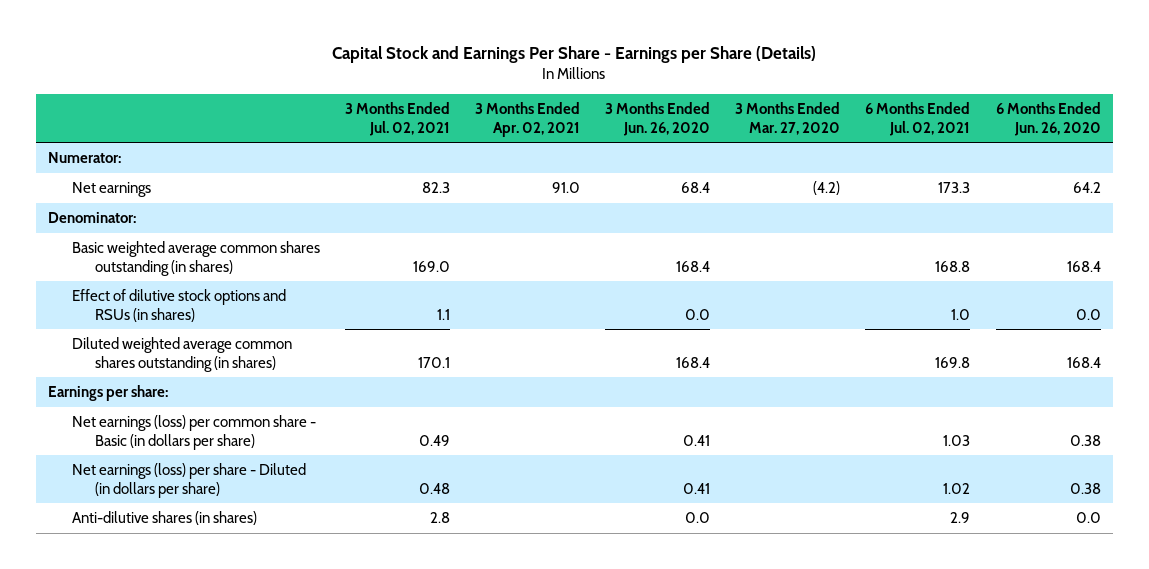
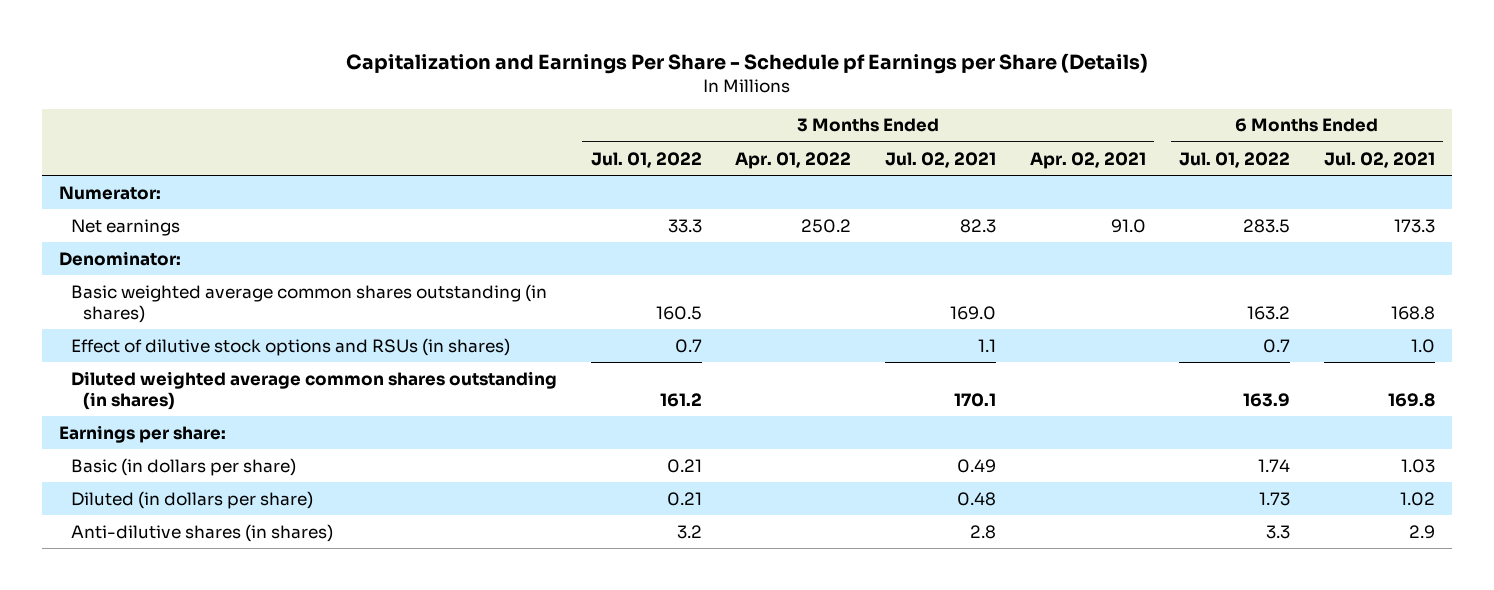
[332,46,817,64] Capital Stock and Earnings Per Share - Earnings per Share (Details) -> [345,52,1148,74] Capitalization and Earnings Per Share - Schedule pf Earnings per Share (Details)
[605,102,711,136] 3 Months Ended Jun. 26, 2020 -> none
[735,102,841,135] 3 Months Ended Mar. 27, 2020 -> none
[995,102,1101,136] 6 Months Ended Jun. 26, 2020 -> none
none -> [590,151,702,168] Jul. 01, 2022
none -> [735,151,852,169] Apr. 01, 2022
none -> [1179,151,1291,168] Jul. 01, 2022
[71,415,316,450] Net earnings (loss) per common share - Basic (in dollars per share) -> [71,457,297,476] Basic (in dollars per share)
[71,463,306,498] Net earnings (loss) per share - Diluted (in dollars per share) -> [71,490,314,509] Diluted (in dollars per share)

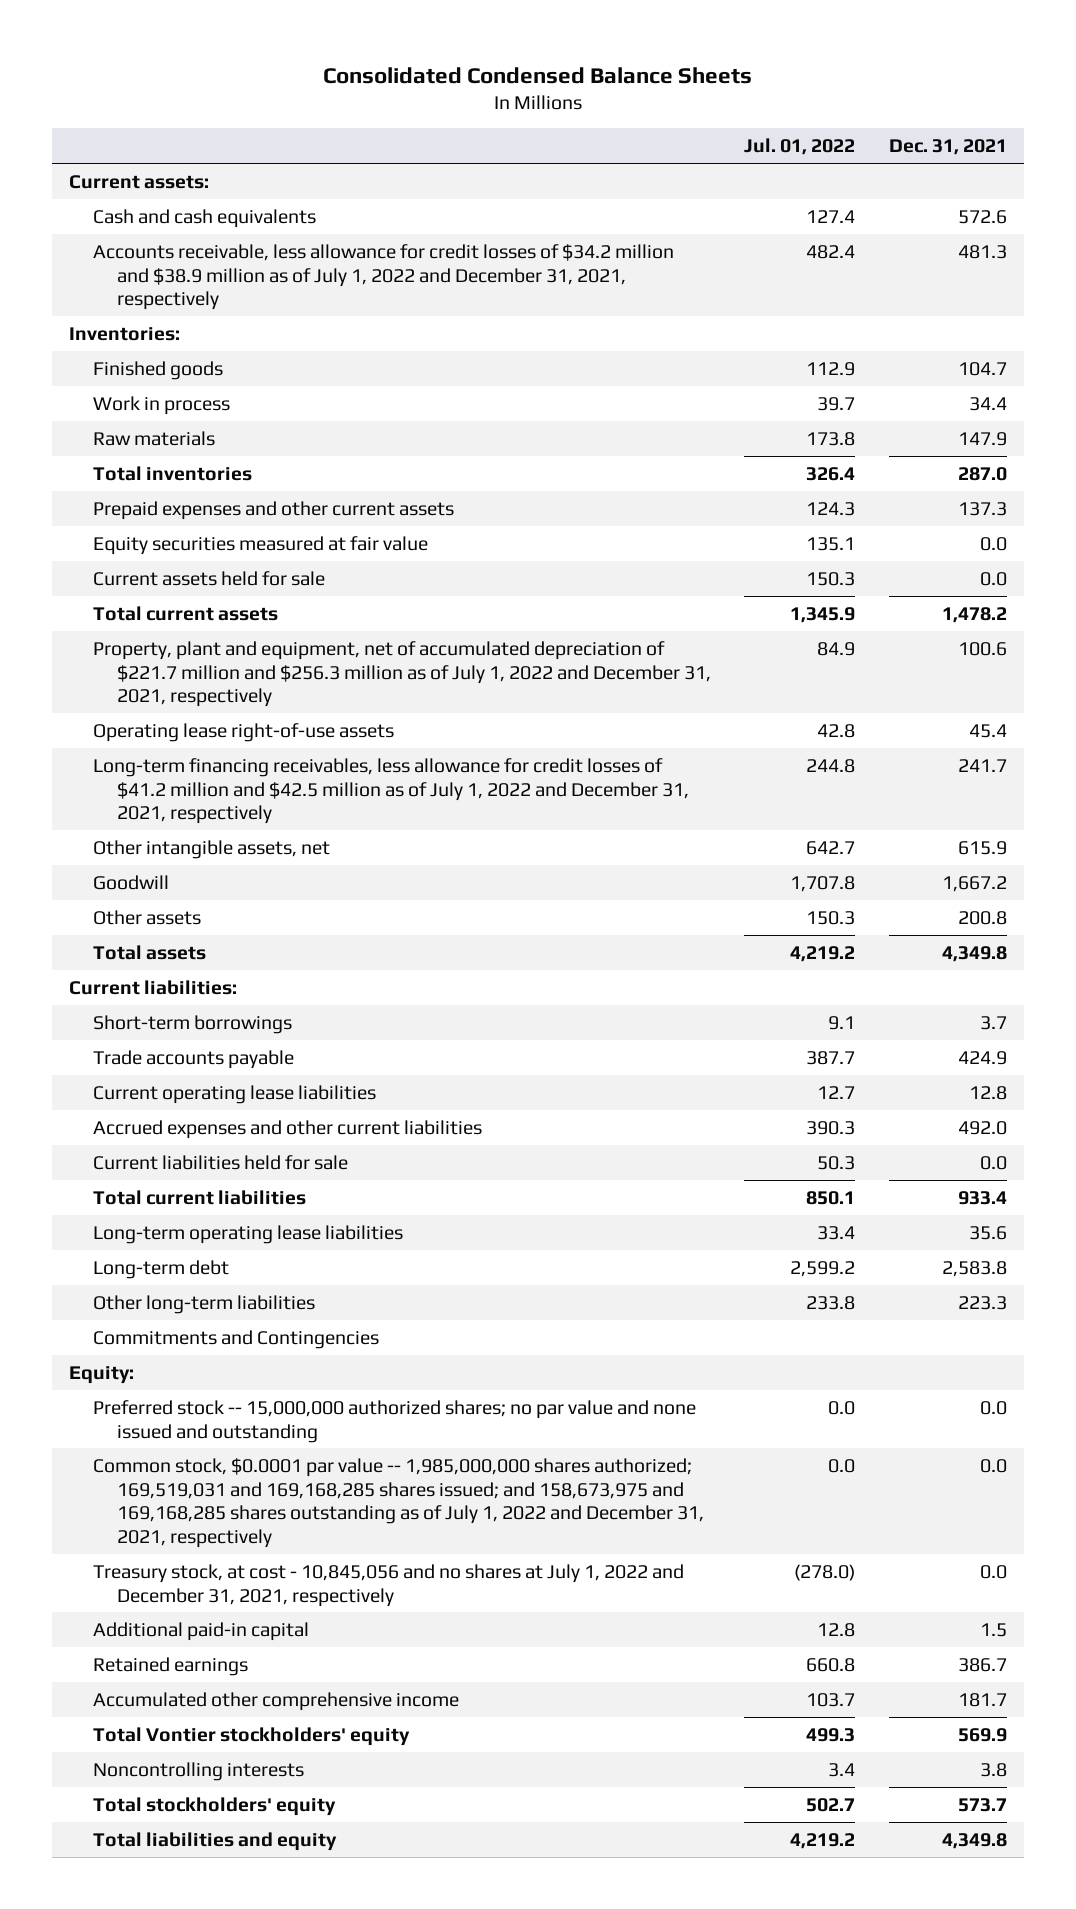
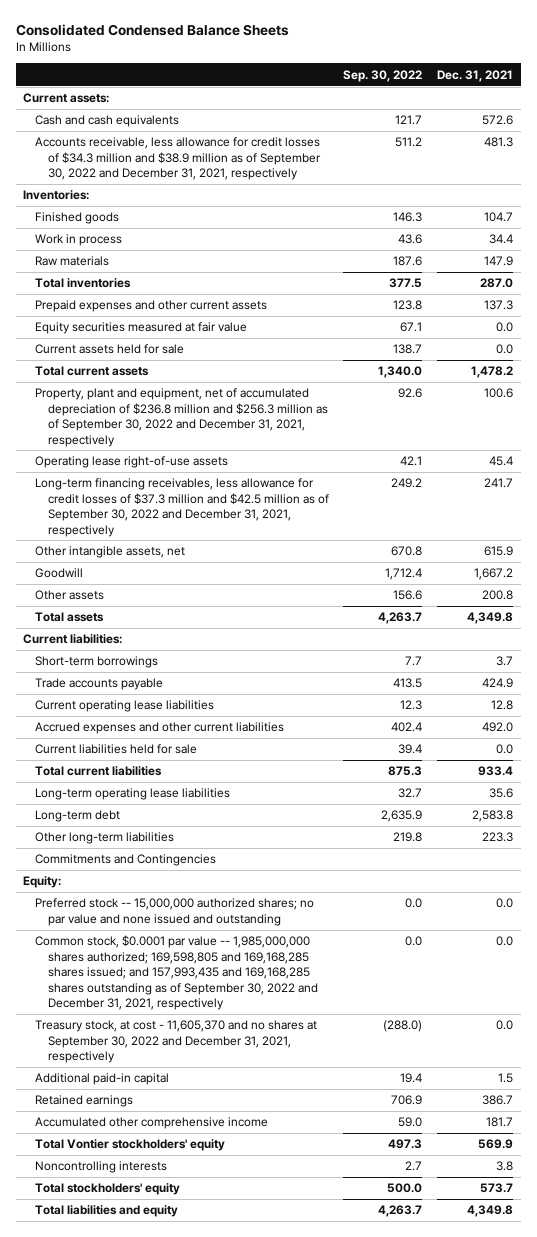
[744,138,856,156] Jul. 01, 2022 -> none
none -> [343,69,423,82] Sep. 30, 2022
[92,243,674,311] Accounts receivable, less allowance for credit losses of $34.2 million and $38.9 million as of July 1, 2022 and December 31, 2021, respectively -> [35,137,321,181] Accounts receivable, less allowance for credit losses of $34.3 million and $38.9 million as of September 30, 2022 and December 31, 2021, respectively
[92,640,711,708] Property, plant and equipment, net of accumulated depreciation of $221.7 million and $256.3 million as of July 1, 2022 and December 31, 2021, respectively -> [35,388,328,447] Property, plant and equipment, net of accumulated depreciation of $236.8 million and $256.3 million as of September 30, 2022 and December 31, 2021, respectively
[92,757,689,825] Long-term financing receivables, less allowance for credit losses of $41.2 million and $42.5 million as of July 1, 2022 and December 31, 2021, respectively -> [35,478,329,537] Long-term financing receivables, less allowance for credit losses of $37.3 million and $42.5 million as of September 30, 2022 and December 31, 2021, respectively
[92,1457,704,1549] Common stock, $0.0001 par value -- 1,985,000,000 shares authorized; 169,519,031 and 169,168,285 shares issued; and 158,673,975 and 169,168,285 shares outstanding as of July 1, 2022 and December 31, 2021, respectively -> [35,935,318,1010] Common stock, $0.0001 par value -- 1,985,000,000 shares authorized; 169,598,805 and 169,168,285 shares issued; and 157,993,435 and 169,168,285 shares outstanding as of September 30, 2022 and December 31, 2021, respectively
[92,1563,684,1607] Treasury stock, at cost - 10,845,056 and no shares at July 1, 2022 and December 31, 2021, respectively -> [35,1020,318,1064] Treasury stock, at cost - 11,605,370 and no shares at September 30, 2022 and December 31, 2021, respectively

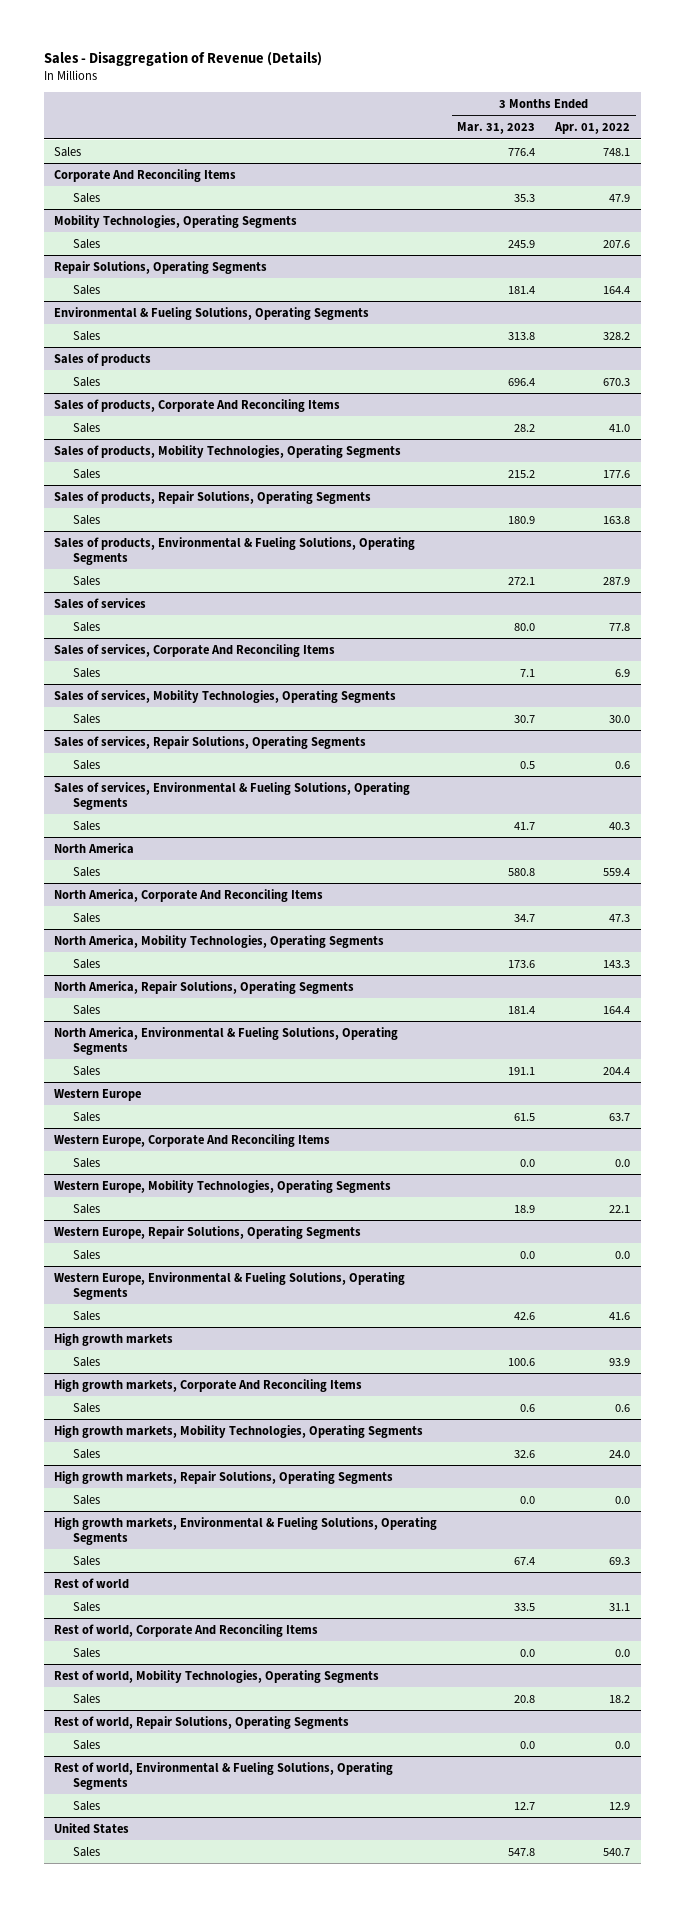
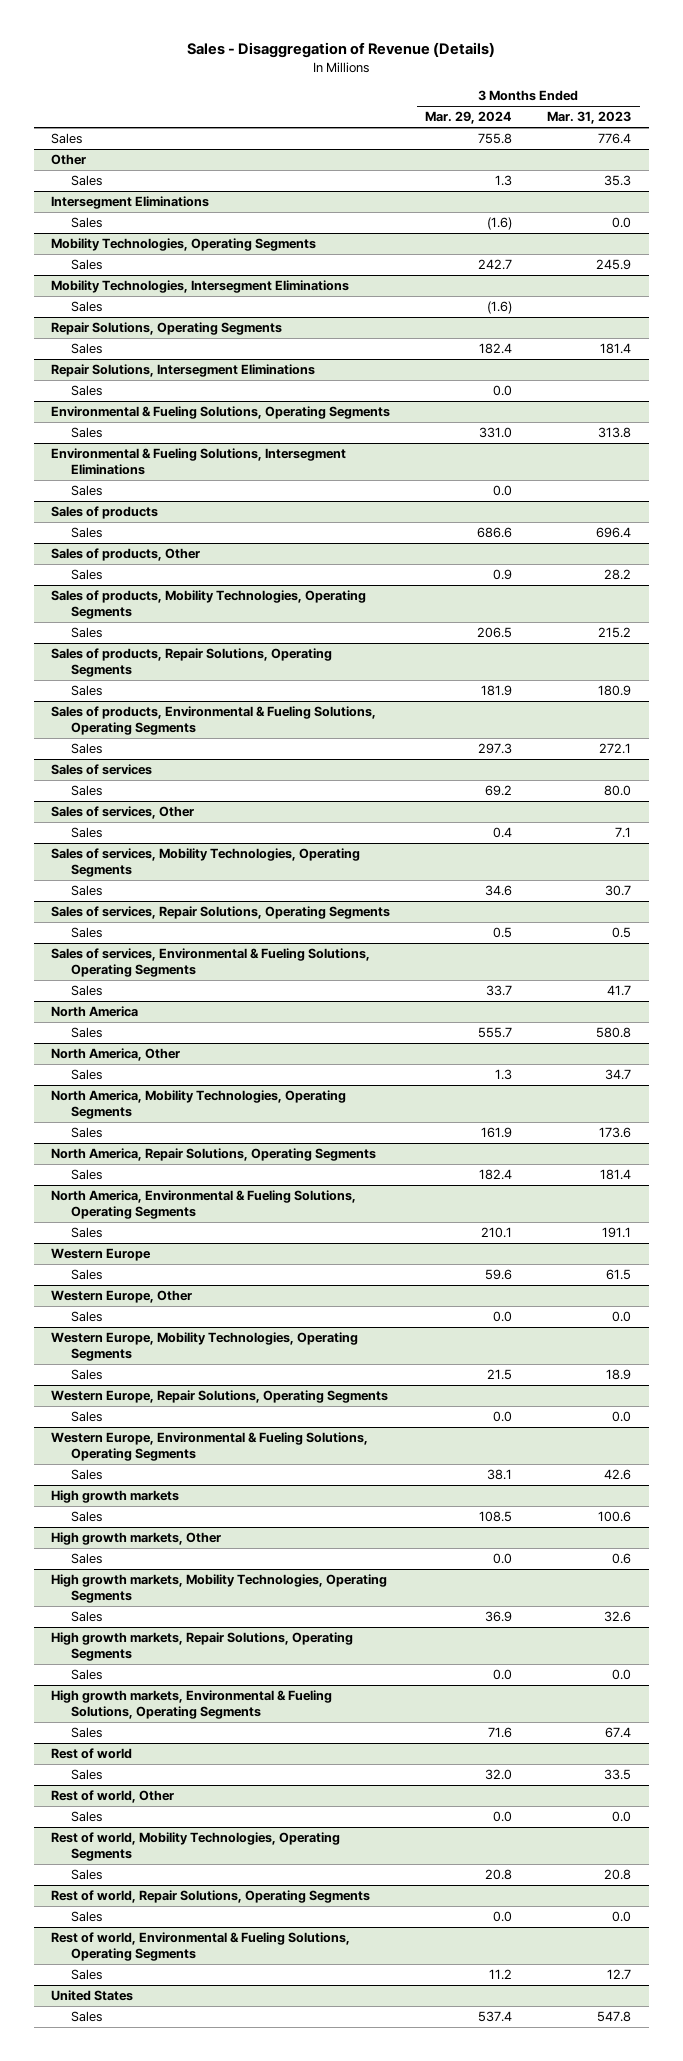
[554,122,631,135] Apr. 01, 2022 -> none
none -> [425,111,513,125] Mar. 29, 2024
[53,168,236,182] Corporate And Reconciling Items -> [51,154,87,166] Other
none -> [51,196,210,210] Intersegment Eliminations
none -> [71,217,103,229] Sales
none -> [51,280,350,294] Mobility Technologies, Intersegment Eliminations
none -> [71,301,103,313] Sales
none -> [51,364,316,378] Repair Solutions, Intersegment Eliminations
none -> [71,385,103,397] Sales
none -> [51,448,347,476] Environmental & Fueling Solutions, Intersegment Eliminations
none -> [71,485,103,497] Sales
[53,398,340,412] Sales of products, Corporate And Reconciling Items -> none
none -> [51,548,201,562] Sales of products, Other
[53,643,335,657] Sales of services, Corporate And Reconciling Items -> none
none -> [51,806,195,820] Sales of services, Other
[53,888,323,902] North America, Corporate And Reconciling Items -> none
none -> [51,1048,181,1062] North America, Other
[53,1133,330,1147] Western Europe, Corporate And Reconciling Items -> none
none -> [51,1290,193,1304] Western Europe, Other
[53,1378,362,1392] High growth markets, Corporate And Reconciling Items -> none
none -> [51,1532,222,1546] High growth markets, Other
[53,1623,318,1637] Rest of world, Corporate And Reconciling Items -> none
none -> [51,1790,175,1804] Rest of world, Other

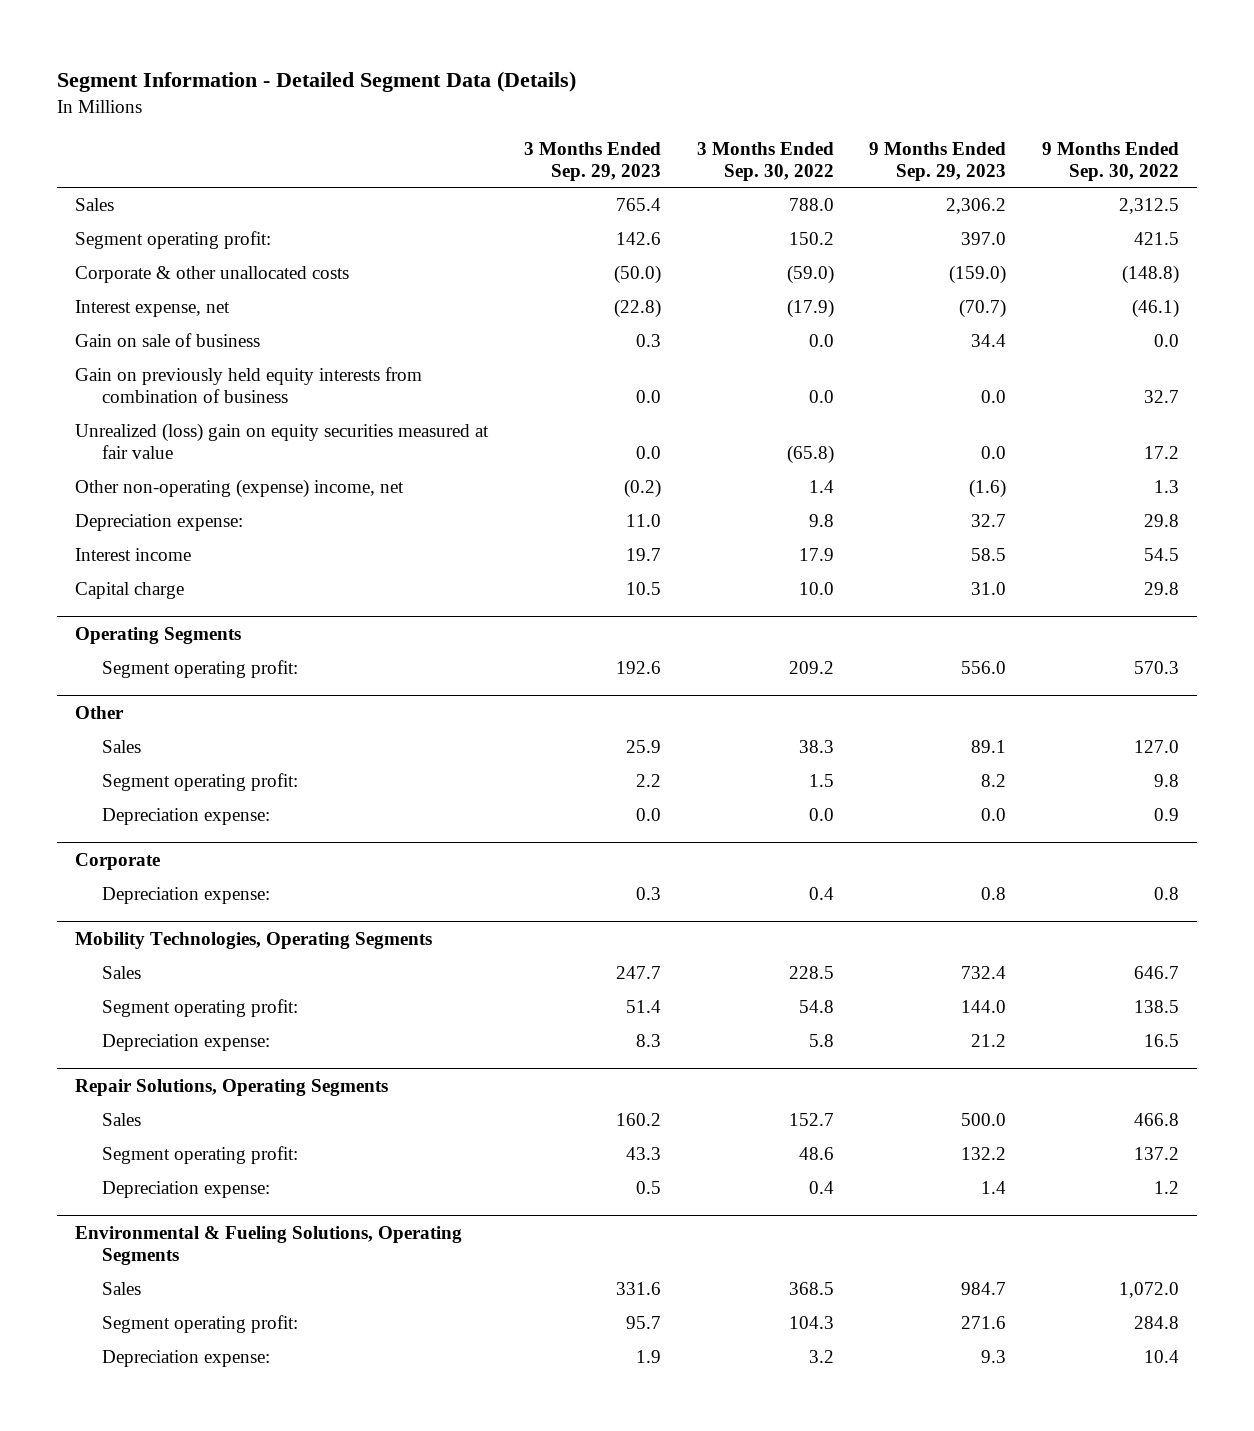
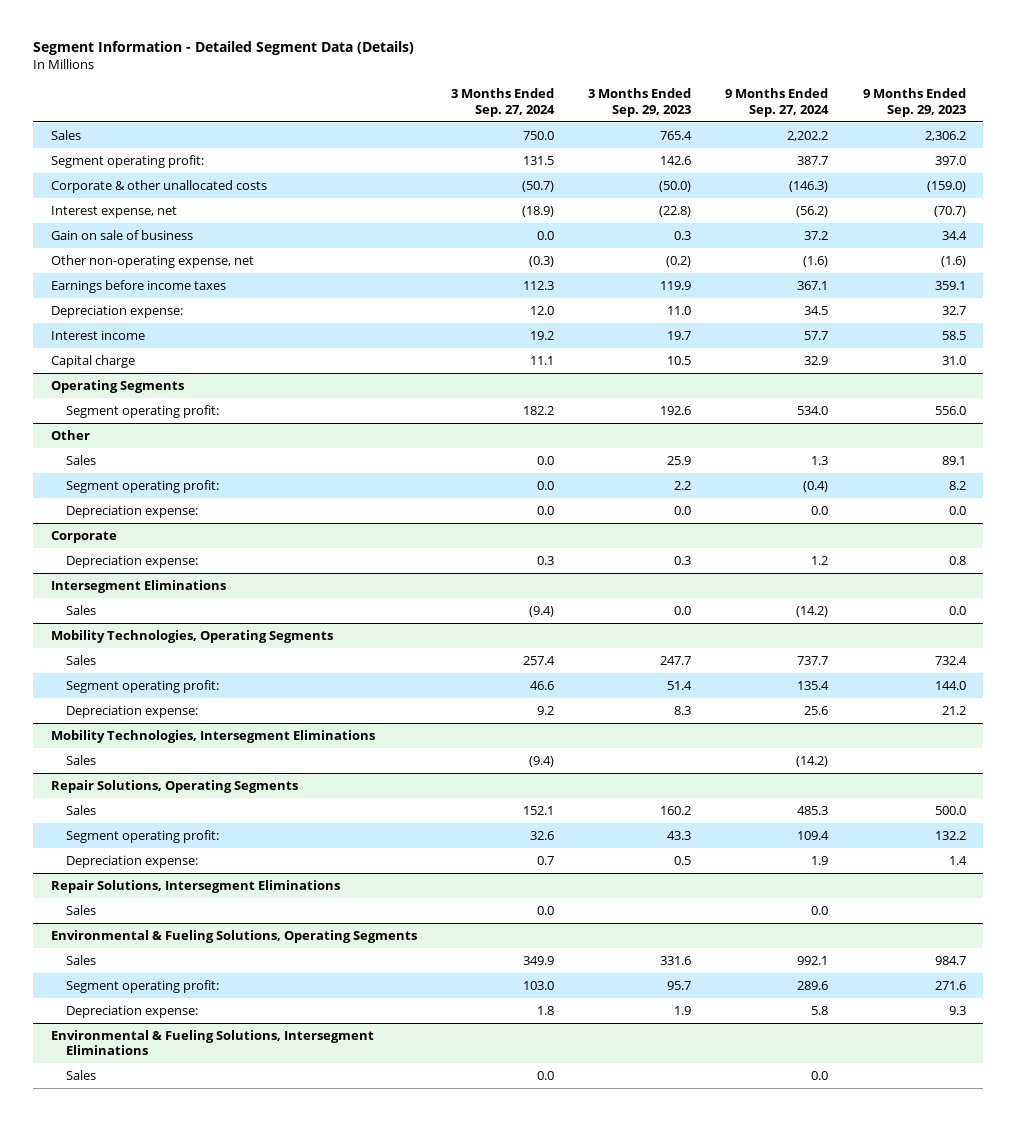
[696,141,834,181] 3 Months Ended Sep. 30, 2022 -> none
[1041,141,1179,181] 9 Months Ended Sep. 30, 2022 -> none
none -> [450,88,555,117] 3 Months Ended Sep. 27, 2024
none -> [725,88,830,117] 9 Months Ended Sep. 27, 2024
[75,367,423,404] Gain on previously held equity interests from combination of business -> none
[75,423,490,460] Unrealized (loss) gain on equity securities measured at fair value -> none
[75,479,405,499] Other non-operating (expense) income, net -> [50,254,254,268] Other non-operating expense, net
none -> [50,279,226,293] Earnings before income taxes
none -> [50,579,226,593] Intersegment Eliminations
none -> [66,604,97,615] Sales
none -> [50,729,375,743] Mobility Technologies, Intersegment Eliminations
none -> [66,754,97,765] Sales
none -> [50,879,340,893] Repair Solutions, Intersegment Eliminations
none -> [66,904,97,915] Sales
none -> [50,1029,374,1056] Environmental & Fueling Solutions, Intersegment Eliminations
none -> [66,1069,97,1080] Sales

